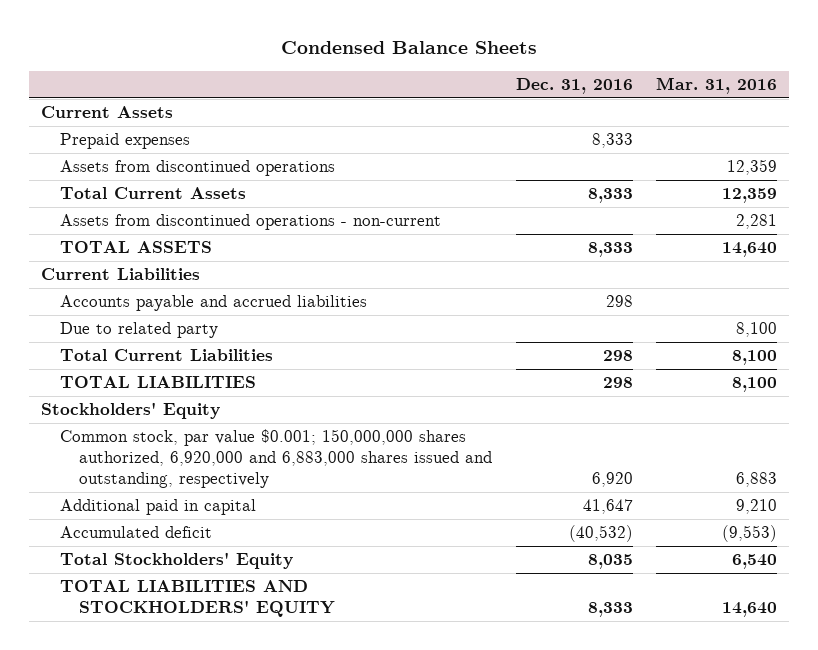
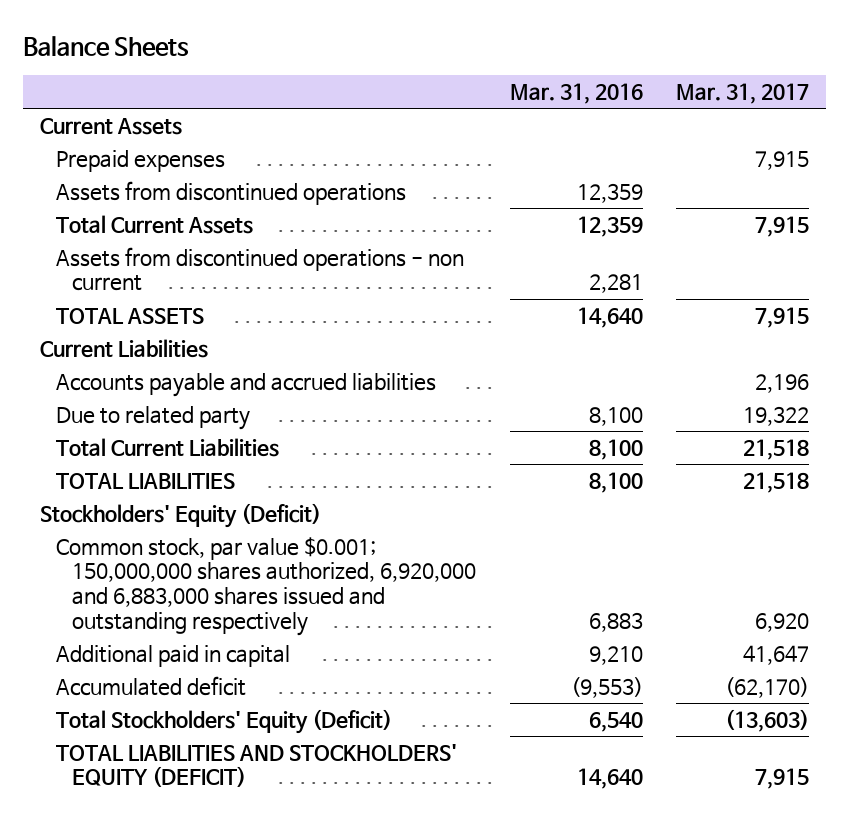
[281,41,538,55] Condensed Balance Sheets -> [23,36,190,58] Balance Sheets
[515,77,633,94] Dec. 31, 2016 -> none
none -> [675,83,809,105] Mar. 31, 2017
[60,214,442,231] Assets from discontinued operations - non-current -> [56,246,465,292] Assets from discontinued operations - non current
[40,402,220,420] Stockholders' Equity -> [40,502,322,528] Stockholders' Equity (Deficit)
[60,429,493,489] Common stock, par value $0.001; 150,000,000 shares authorized, 6,920,000 and 6,883,000 shares issued and outstanding, respectively -> [56,536,477,636] Common stock, par value $0.001; 150,000,000 shares authorized, 6,920,000 and 6,883,000 shares issued and outstanding respectively
[60,552,294,570] Total Stockholders' Equity -> [56,708,393,734] Total Stockholders' Equity (Deficit)
[60,580,336,618] TOTAL LIABILITIES AND STOCKHOLDERS' EQUITY -> [56,743,458,788] TOTAL LIABILITIES AND STOCKHOLDERS' EQUITY (DEFICIT)

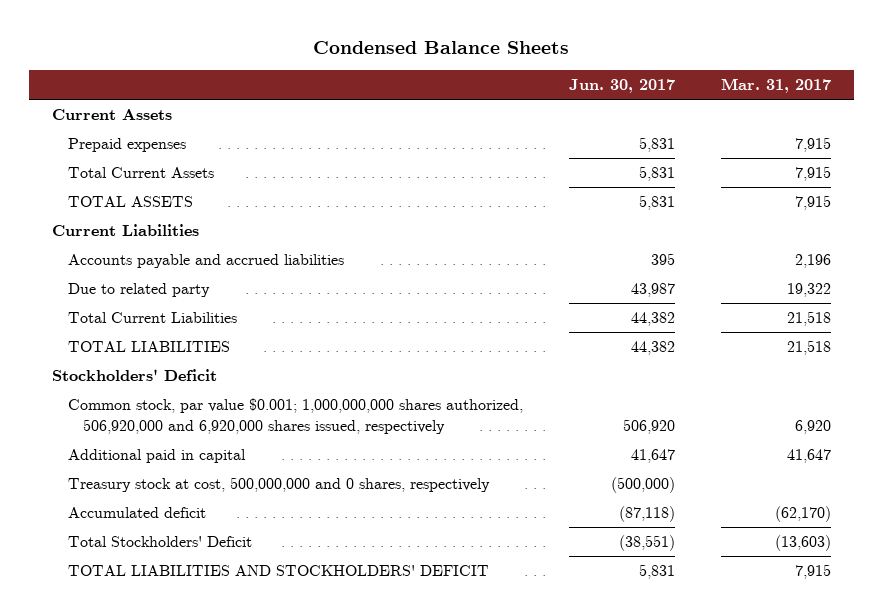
[23,36,190,58] Balance Sheets -> [313,40,570,54] Condensed Balance Sheets
[509,83,643,105] Mar. 31, 2016 -> none
none -> [568,79,675,94] Jun. 30, 2017
[56,180,407,205] Assets from discontinued operations -> none
[56,246,465,292] Assets from discontinued operations - non current -> none
[40,502,322,528] Stockholders' Equity (Deficit) -> [51,369,217,382] Stockholders' Deficit
[56,536,477,636] Common stock, par value $0.001; 150,000,000 shares authorized, 6,920,000 and 6,883,000 shares issued and outstanding respectively -> [67,398,523,435] Common stock, par value $0.001; 1,000,000,000 shares authorized, 506,920,000 and 6,920,000 shares issued, respectively
none -> [67,477,490,493] Treasury stock at cost, 500,000,000 and 0 shares, respectively
[56,708,393,734] Total Stockholders' Equity (Deficit) -> [67,536,252,548] Total Stockholders' Deficit
[56,743,458,788] TOTAL LIABILITIES AND STOCKHOLDERS' EQUITY (DEFICIT) -> [67,565,489,577] TOTAL LIABILITIES AND STOCKHOLDERS' DEFICIT

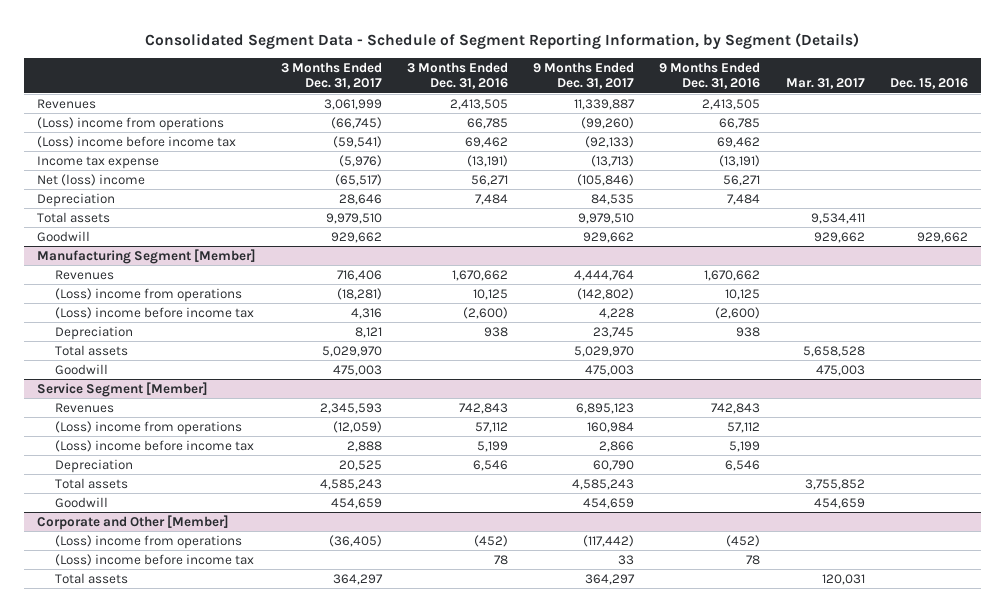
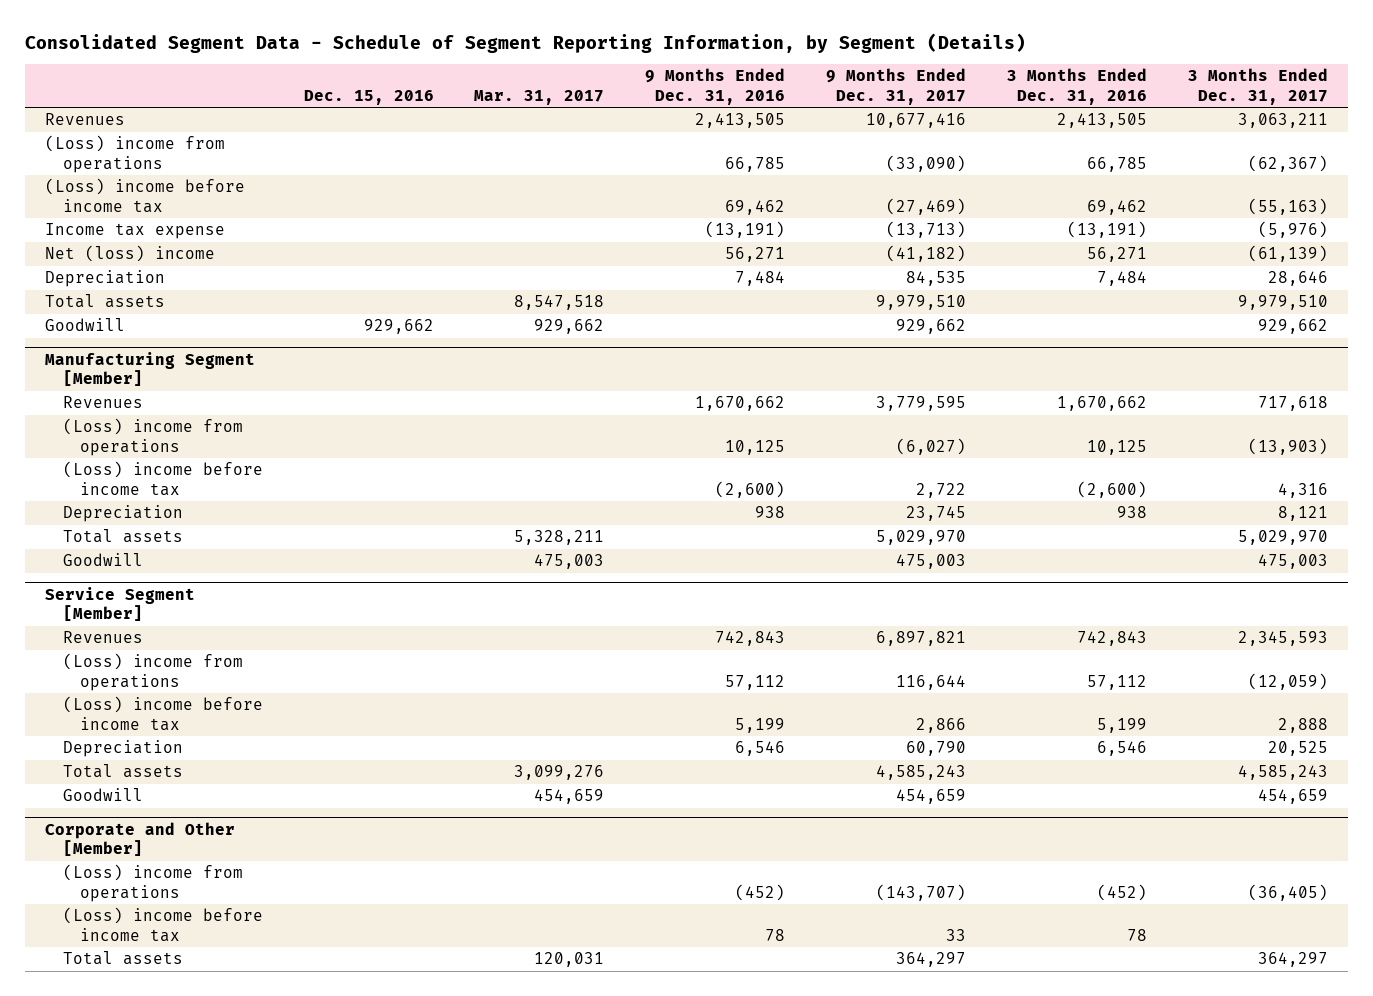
[323,98,382,110] 3,061,999 -> [1238,113,1329,129] 3,063,211
[574,98,636,110] 11,339,887 -> [866,113,967,129] 10,677,416
[330,116,382,129] (66,745) -> [1248,154,1329,172] (62,367)
[581,116,635,129] (99,260) -> [886,154,967,172] (33,090)
[332,135,382,148] (59,541) -> [1248,197,1329,215] (55,163)
[585,135,635,148] (92,133) -> [886,197,967,215] (27,469)
[334,173,382,186] (65,517) -> [1248,245,1329,263] (61,139)
[577,173,635,186] (105,846) -> [886,245,967,263] (41,182)
[810,212,865,224] 9,534,411 -> [514,295,605,311] 8,547,518
[336,269,382,281] 716,406 -> [1258,396,1329,412] 717,618
[574,269,635,281] 4,444,764 -> [876,396,967,412] 3,779,595
[336,287,382,300] (18,281) -> [1248,437,1329,455] (13,903)
[577,287,635,300] (142,802) -> [896,437,967,455] (6,027)
[599,307,635,319] 4,228 -> [916,482,967,498] 2,722
[802,345,865,357] 5,658,528 -> [514,530,605,546] 5,328,211
[576,402,635,414] 6,895,123 -> [876,631,967,647] 6,897,821
[587,421,635,433] 160,984 -> [896,674,967,690] 116,644
[804,478,865,490] 3,755,852 -> [514,765,605,781] 3,099,276
[583,534,635,547] (117,442) -> [876,883,967,901] (143,707)

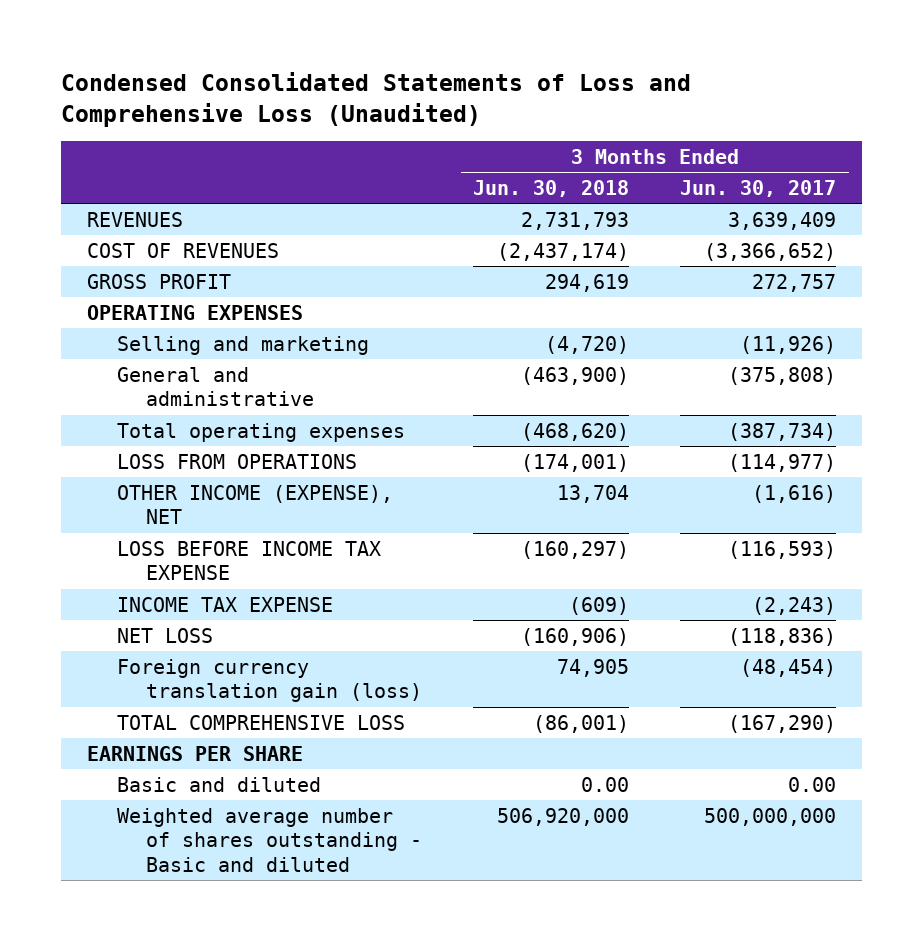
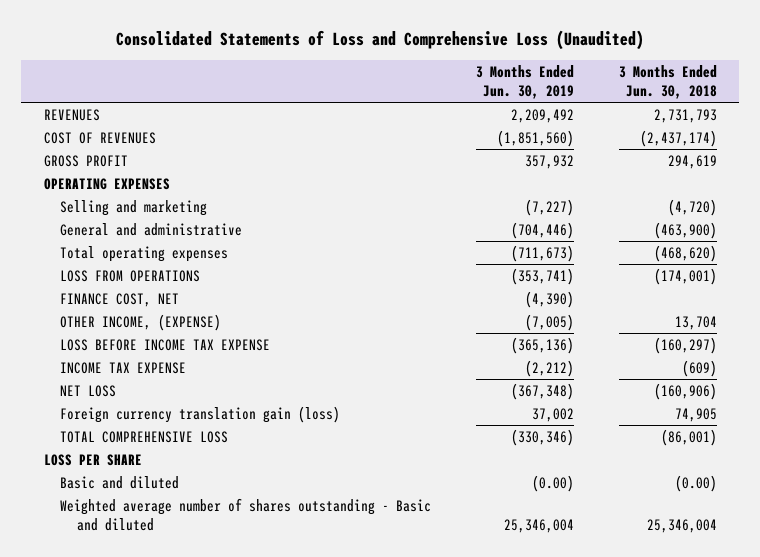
[61,72,692,127] Condensed Consolidated Statements of Loss and Comprehensive Loss (Unaudited) -> [116,29,645,50] Consolidated Statements of Loss and Comprehensive Loss (Unaudited)
[680,179,837,197] Jun. 30, 2017 -> none
none -> [476,64,575,100] 3 Months Ended Jun. 30, 2019
none -> [60,292,180,307] FINANCE COST, NET
[116,484,393,525] OTHER INCOME (EXPENSE), NET -> [60,313,222,331] OTHER INCOME, (EXPENSE)
[86,745,303,761] EARNINGS PER SHARE -> [43,453,142,466] LOSS PER SHARE
[581,776,630,792] 0.00 -> [674,474,717,492] (0.00)
[497,807,630,826] 506,920,000 -> [646,519,717,534] 25,346,004

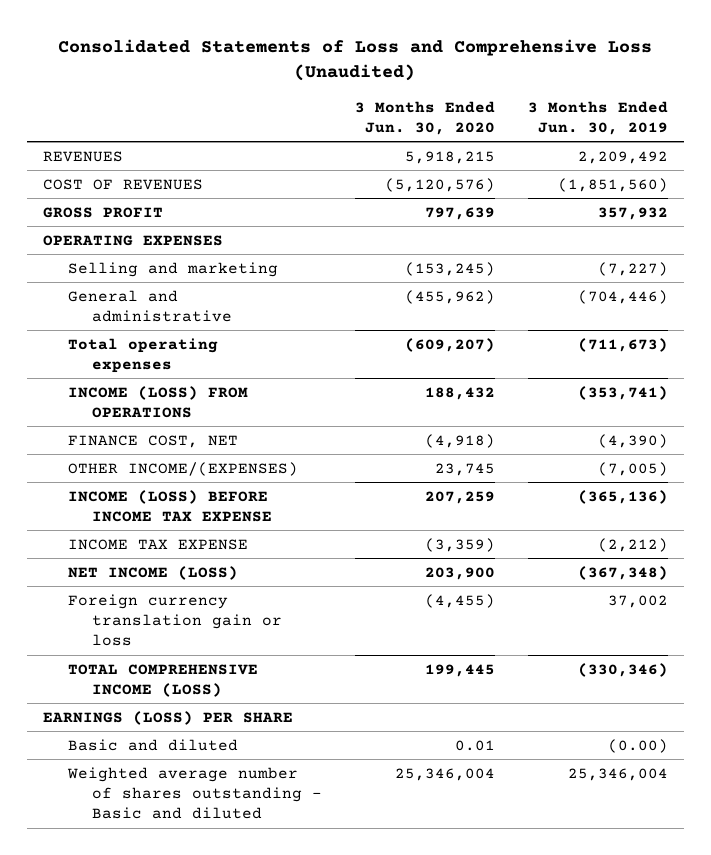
[618,64,717,100] 3 Months Ended Jun. 30, 2018 -> none
none -> [355,100,496,136] 3 Months Ended Jun. 30, 2020
[60,269,201,282] LOSS FROM OPERATIONS -> [67,385,248,418] INCOME (LOSS) FROM OPERATIONS
[60,313,222,331] OTHER INCOME, (EXPENSE) -> [67,461,298,476] OTHER INCOME/(EXPENSES)
[60,338,271,351] LOSS BEFORE INCOME TAX EXPENSE -> [67,489,273,522] INCOME (LOSS) BEFORE INCOME TAX EXPENSE
[60,384,117,397] NET LOSS -> [67,565,238,580] NET INCOME (LOSS)
[60,405,341,423] Foreign currency translation gain (loss) -> [67,593,283,647] Foreign currency translation gain or loss
[60,430,229,443] TOTAL COMPREHENSIVE LOSS -> [67,663,258,697] TOTAL COMPREHENSIVE INCOME (LOSS)
[43,453,142,466] LOSS PER SHARE -> [43,710,294,725] EARNINGS (LOSS) PER SHARE

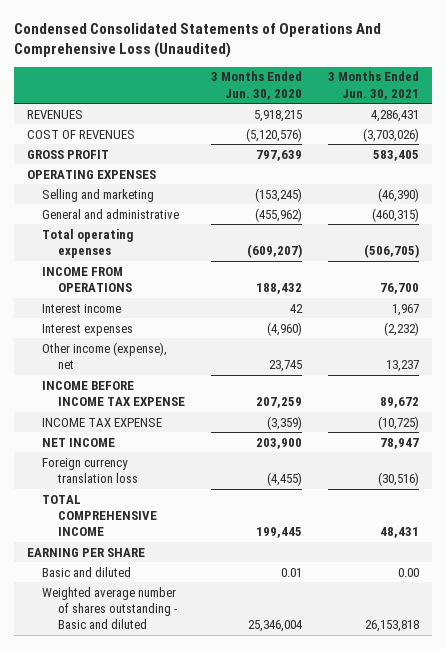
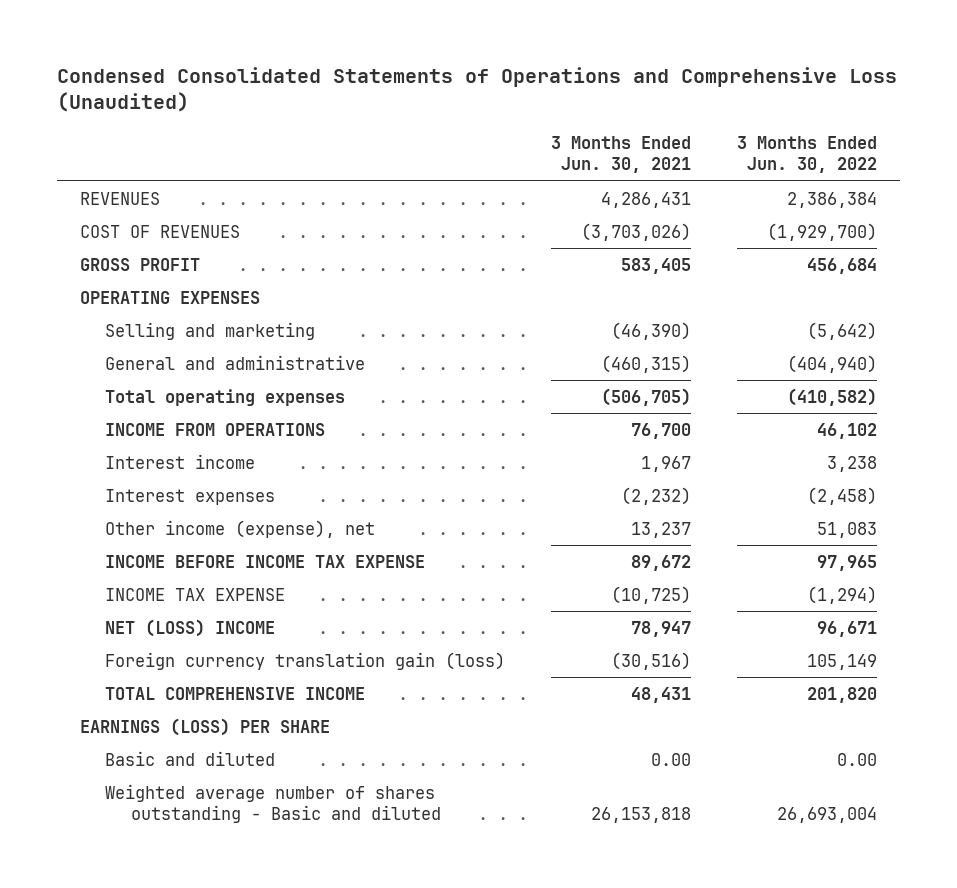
[13,22,381,58] Condensed Consolidated Statements of Operations And Comprehensive Loss (Unaudited) -> [56,66,897,112] Condensed Consolidated Statements of Operations and Comprehensive Loss (Unaudited)
[211,71,303,100] 3 Months Ended Jun. 30, 2020 -> none
none -> [737,135,878,174] 3 Months Ended Jun. 30, 2022
[42,437,116,447] NET INCOME -> [105,618,276,637] NET (LOSS) INCOME
[42,457,138,484] Foreign currency translation loss -> [105,651,506,670] Foreign currency translation gain (loss)
[26,547,145,557] EARNING PER SHARE -> [79,717,330,736] EARNINGS (LOSS) PER SHARE

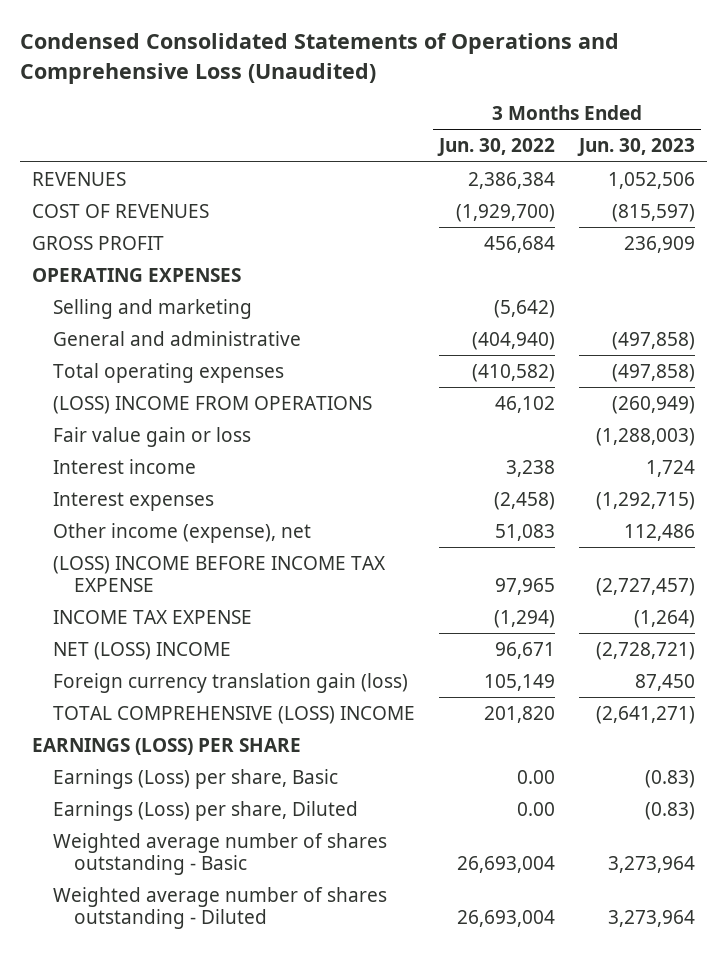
[551,135,692,174] 3 Months Ended Jun. 30, 2021 -> none
none -> [576,138,695,157] Jun. 30, 2023
[105,422,326,436] INCOME FROM OPERATIONS -> [53,395,373,414] (LOSS) INCOME FROM OPERATIONS
none -> [53,426,252,447] Fair value gain or loss
[105,554,426,568] INCOME BEFORE INCOME TAX EXPENSE -> [53,555,387,592] (LOSS) INCOME BEFORE INCOME TAX EXPENSE
[105,686,366,700] TOTAL COMPREHENSIVE INCOME -> [53,705,416,724] TOTAL COMPREHENSIVE (LOSS) INCOME
[105,750,276,766] Basic and diluted -> [53,768,339,789] Earnings (Loss) per share, Basic
none -> [53,800,359,821] Earnings (Loss) per share, Diluted
[105,783,442,824] Weighted average number of shares outstanding - Basic and diluted -> [53,832,388,875] Weighted average number of shares outstanding - Basic
none -> [53,886,388,929] Weighted average number of shares outstanding - Diluted

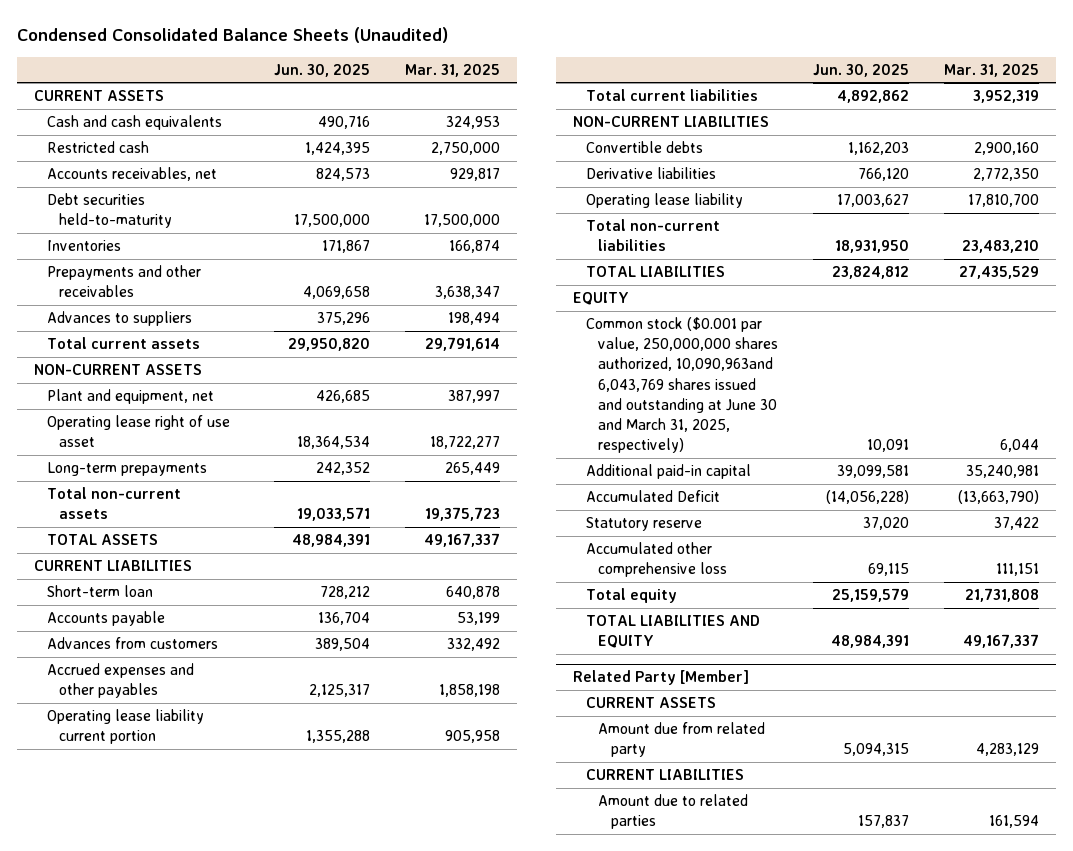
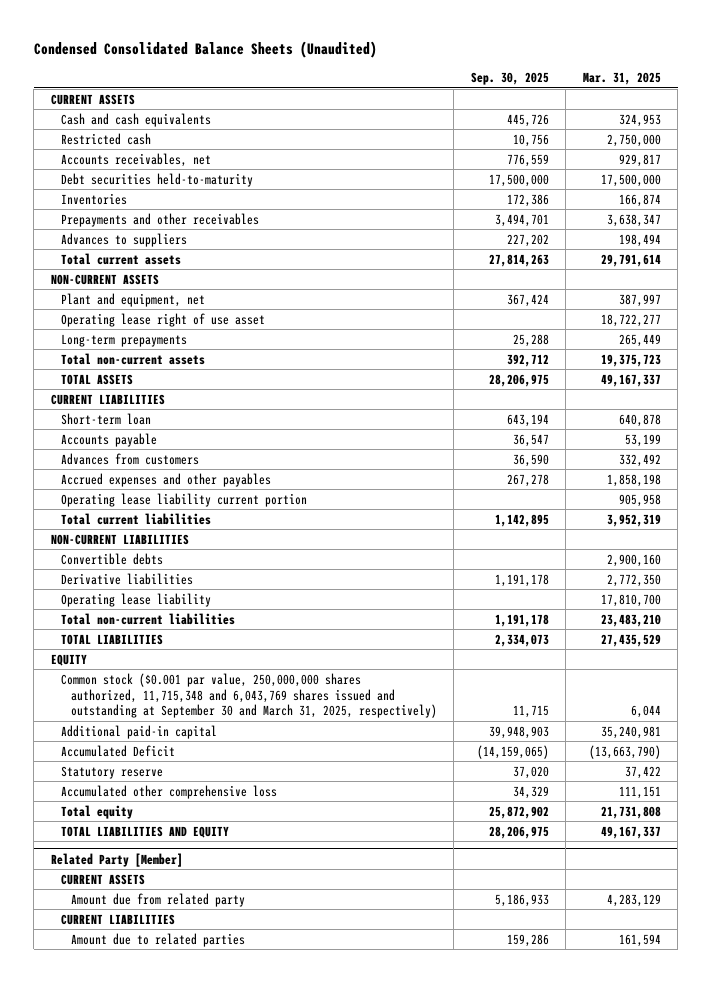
[274,63,371,77] Jun. 30, 2025 -> none
none -> [470,72,549,86] Sep. 30, 2025
[585,317,779,453] Common stock ($0.001 par value, 250,000,000 shares authorized, 10,090,963and 6,043,769 shares issued and outstanding at June 30 and March 31, 2025, respectively) -> [60,672,438,719] Common stock ($0.001 par value, 250,000,000 shares authorized, 11,715,348 and 6,043,769 shares issued and outstanding at September 30 and March 31, 2025, respectively)

